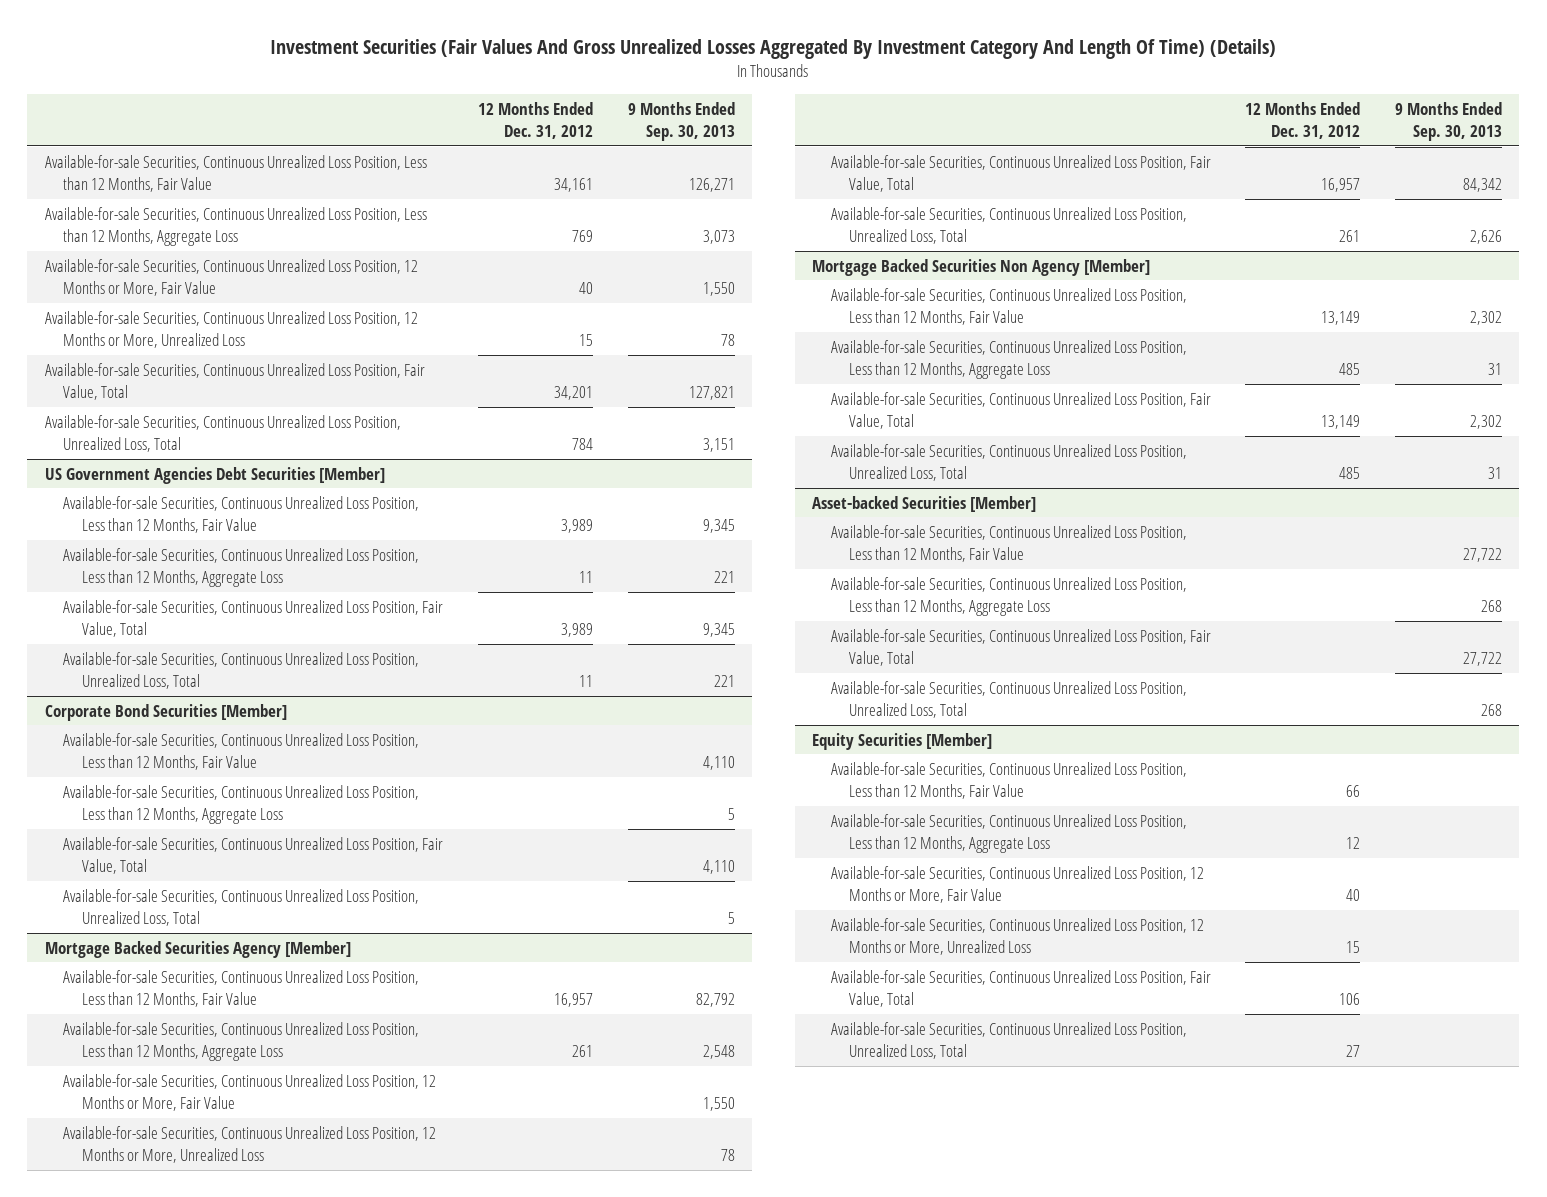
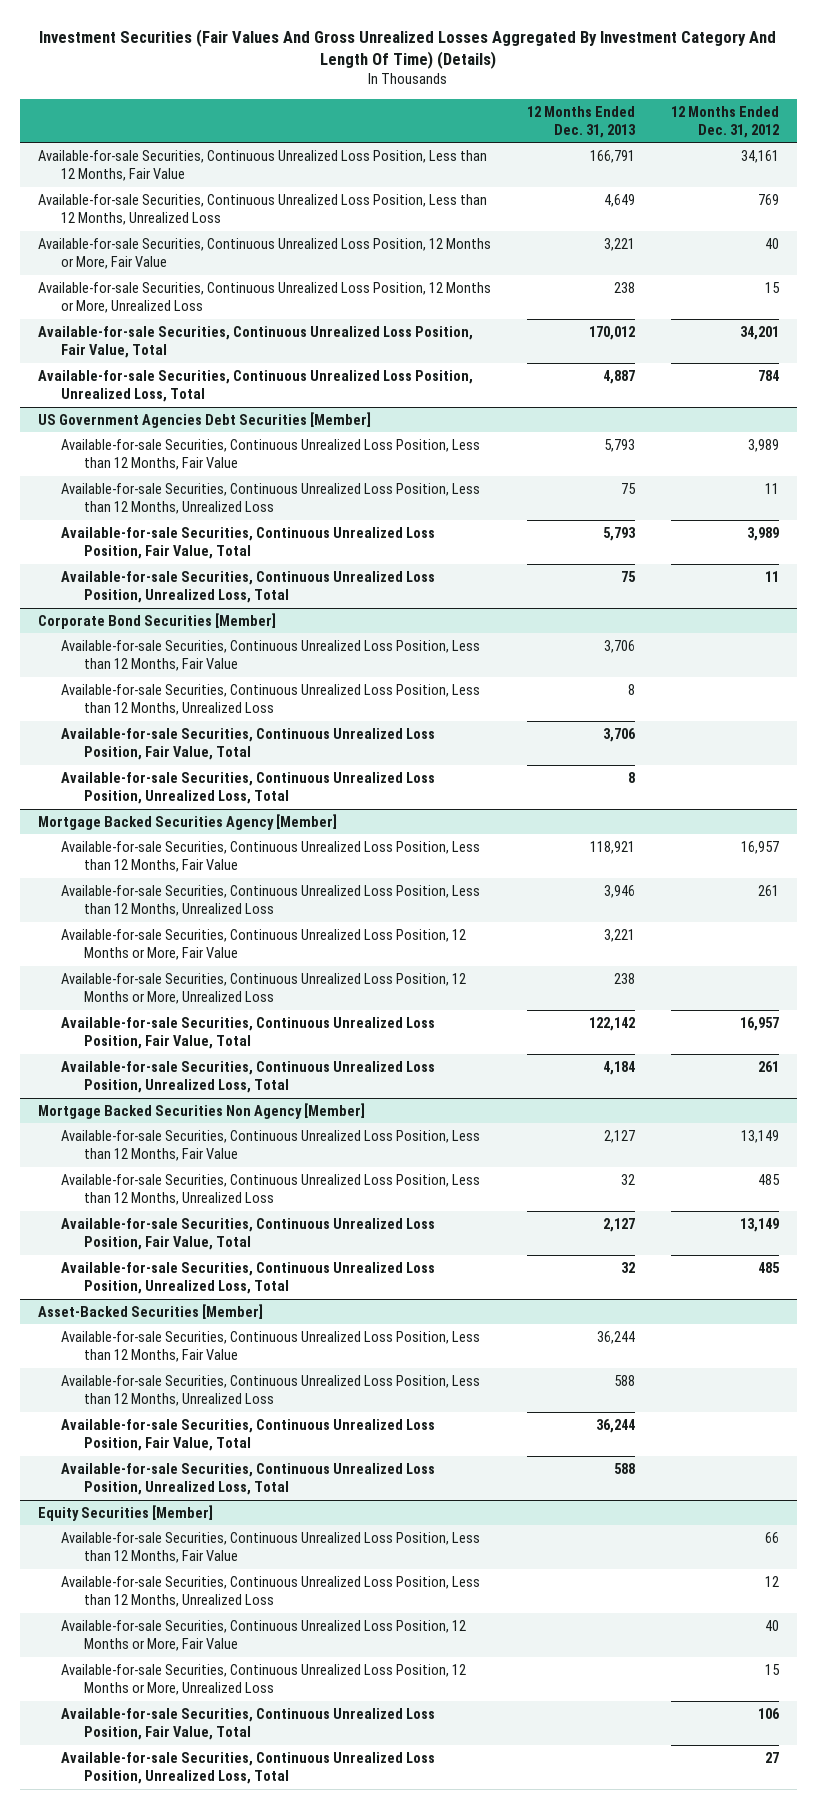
[627,101,735,142] 9 Months Ended Sep. 30, 2013 -> none
none -> [526,105,636,138] 12 Months Ended Dec. 31, 2013
[44,206,427,246] Available-for-sale Securities, Continuous Unrealized Loss Position, Less than 12 Months, Aggregate Loss -> [38,193,488,226] Available-for-sale Securities, Continuous Unrealized Loss Position, Less than 12 Months, Unrealized Loss
[63,547,420,587] Available-for-sale Securities, Continuous Unrealized Loss Position, Less than 12 Months, Aggregate Loss -> [61,482,481,515] Available-for-sale Securities, Continuous Unrealized Loss Position, Less than 12 Months, Unrealized Loss
[63,784,420,824] Available-for-sale Securities, Continuous Unrealized Loss Position, Less than 12 Months, Aggregate Loss -> [61,683,481,716] Available-for-sale Securities, Continuous Unrealized Loss Position, Less than 12 Months, Unrealized Loss
[63,1021,420,1061] Available-for-sale Securities, Continuous Unrealized Loss Position, Less than 12 Months, Aggregate Loss -> [61,884,481,917] Available-for-sale Securities, Continuous Unrealized Loss Position, Less than 12 Months, Unrealized Loss
[830,339,1187,379] Available-for-sale Securities, Continuous Unrealized Loss Position, Less than 12 Months, Aggregate Loss -> [61,1173,481,1206] Available-for-sale Securities, Continuous Unrealized Loss Position, Less than 12 Months, Unrealized Loss
[812,495,1037,512] Asset-backed Securities [Member] -> [38,1303,264,1319] Asset-Backed Securities [Member]
[830,576,1187,616] Available-for-sale Securities, Continuous Unrealized Loss Position, Less than 12 Months, Aggregate Loss -> [61,1374,481,1407] Available-for-sale Securities, Continuous Unrealized Loss Position, Less than 12 Months, Unrealized Loss
[830,813,1187,853] Available-for-sale Securities, Continuous Unrealized Loss Position, Less than 12 Months, Aggregate Loss -> [61,1575,481,1608] Available-for-sale Securities, Continuous Unrealized Loss Position, Less than 12 Months, Unrealized Loss

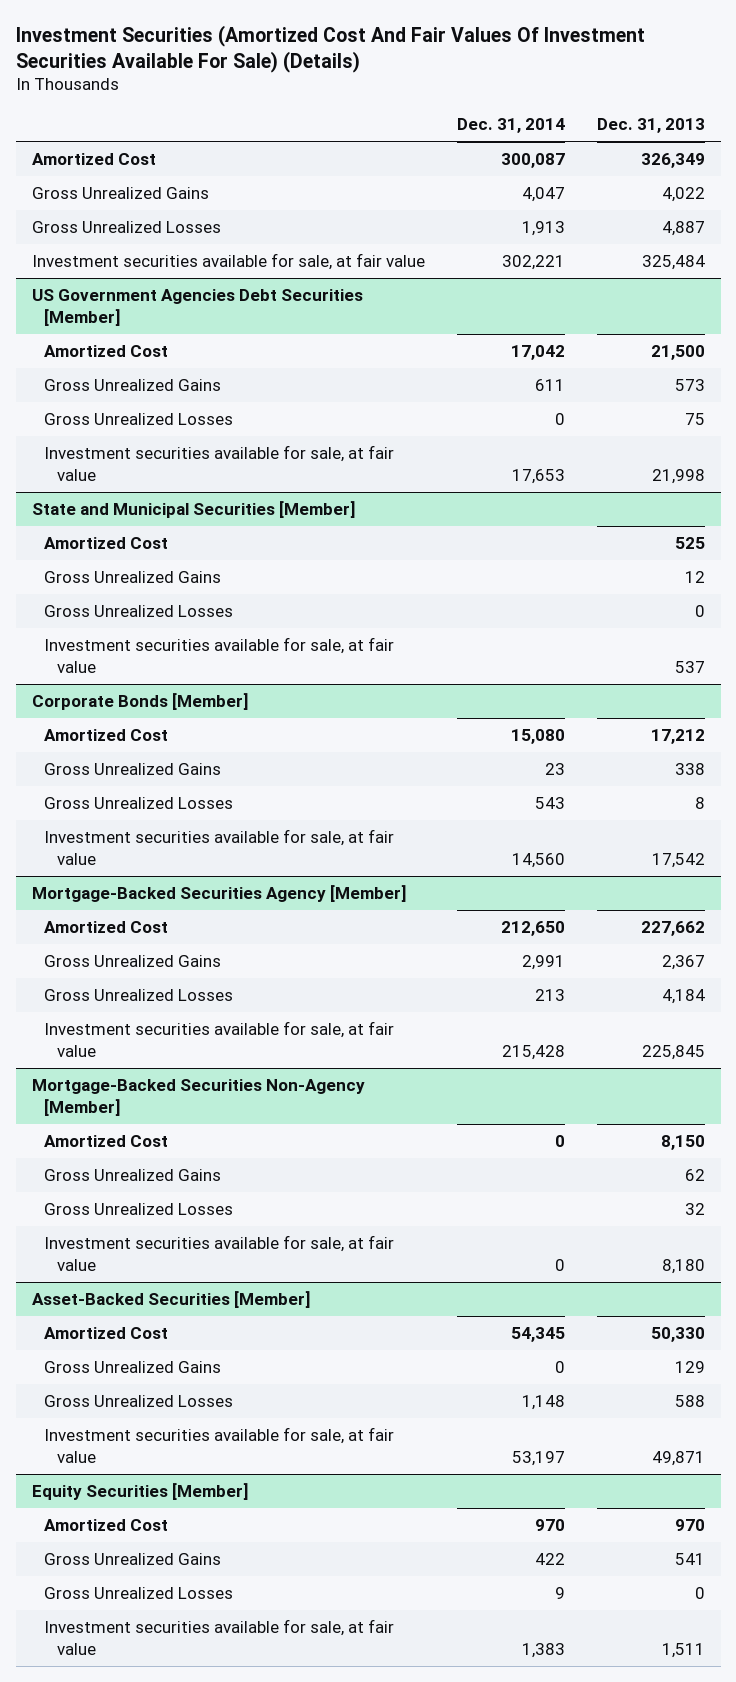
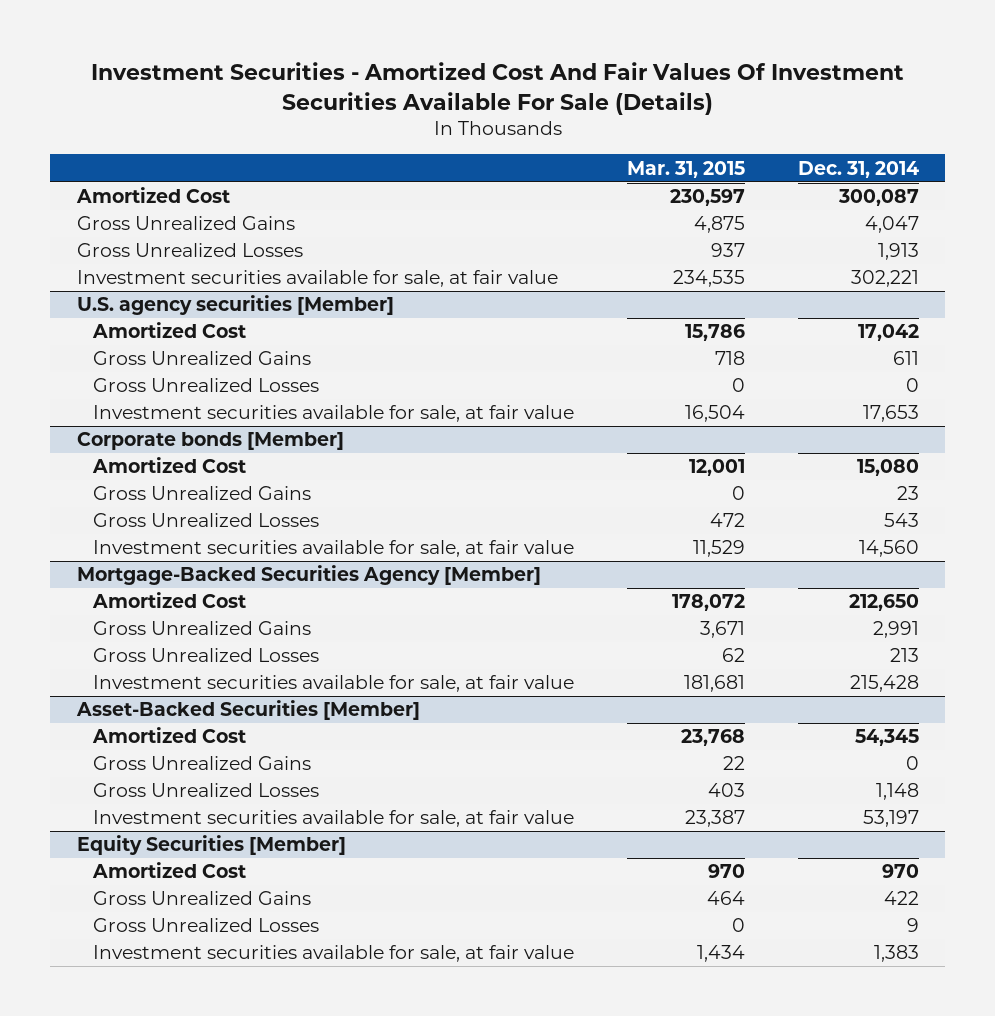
[15,24,645,73] Investment Securities (Amortized Cost And Fair Values Of Investment Securities Available For Sale) (Details) -> [90,61,904,115] Investment Securities - Amortized Cost And Fair Values Of Investment Securities Available For Sale (Details)
[596,118,705,134] Dec. 31, 2013 -> none
none -> [627,160,746,178] Mar. 31, 2015
[31,289,363,326] US Government Agencies Debt Securities [Member] -> [76,295,394,316] U.S. agency securities [Member]
[31,501,355,519] State and Municipal Securities [Member] -> none
[44,537,169,550] Amortized Cost -> none
[44,571,222,584] Gross Unrealized Gains -> none
[44,605,234,618] Gross Unrealized Losses -> none
[44,637,395,673] Investment securities available for sale, at fair value -> none
[31,693,248,711] Corporate Bonds [Member] -> [76,432,344,451] Corporate bonds [Member]
[31,1079,365,1116] Mortgage-Backed Securities Non-Agency [Member] -> none
[44,1135,169,1148] Amortized Cost -> none
[44,1169,222,1182] Gross Unrealized Gains -> none
[44,1203,234,1216] Gross Unrealized Losses -> none
[44,1235,395,1271] Investment securities available for sale, at fair value -> none

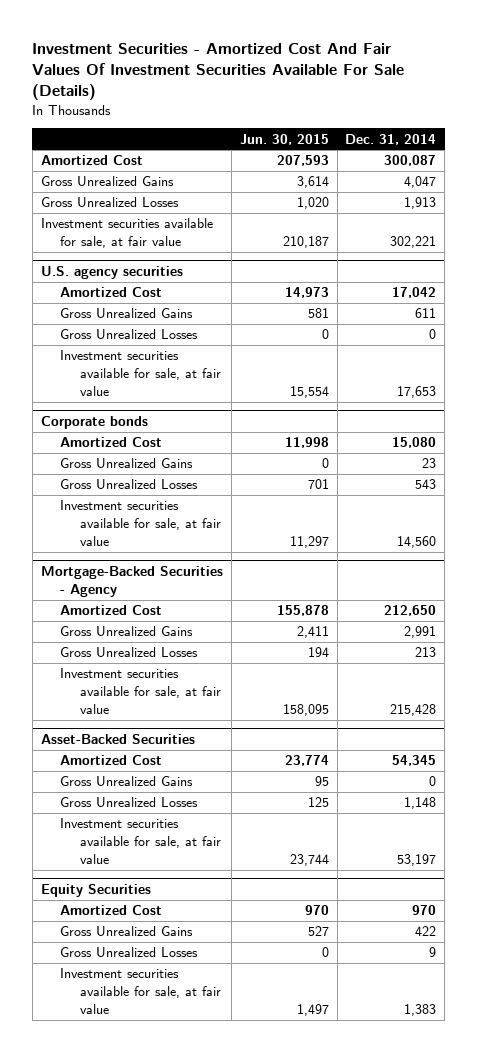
[627,160,746,178] Mar. 31, 2015 -> none
none -> [239,133,329,145] Jun. 30, 2015
[76,295,394,316] U.S. agency securities [Member] -> [40,266,183,280] U.S. agency securities
[76,432,344,451] Corporate bonds [Member] -> [40,416,148,430] Corporate bonds
[76,565,541,586] Mortgage-Backed Securities Agency [Member] -> [40,566,223,597] Mortgage-Backed Securities - Agency
[75,700,420,721] Asset-Backed Securities [Member] -> [40,734,195,745] Asset-Backed Securities
[76,835,346,856] Equity Securities [Member] -> [40,884,151,898] Equity Securities

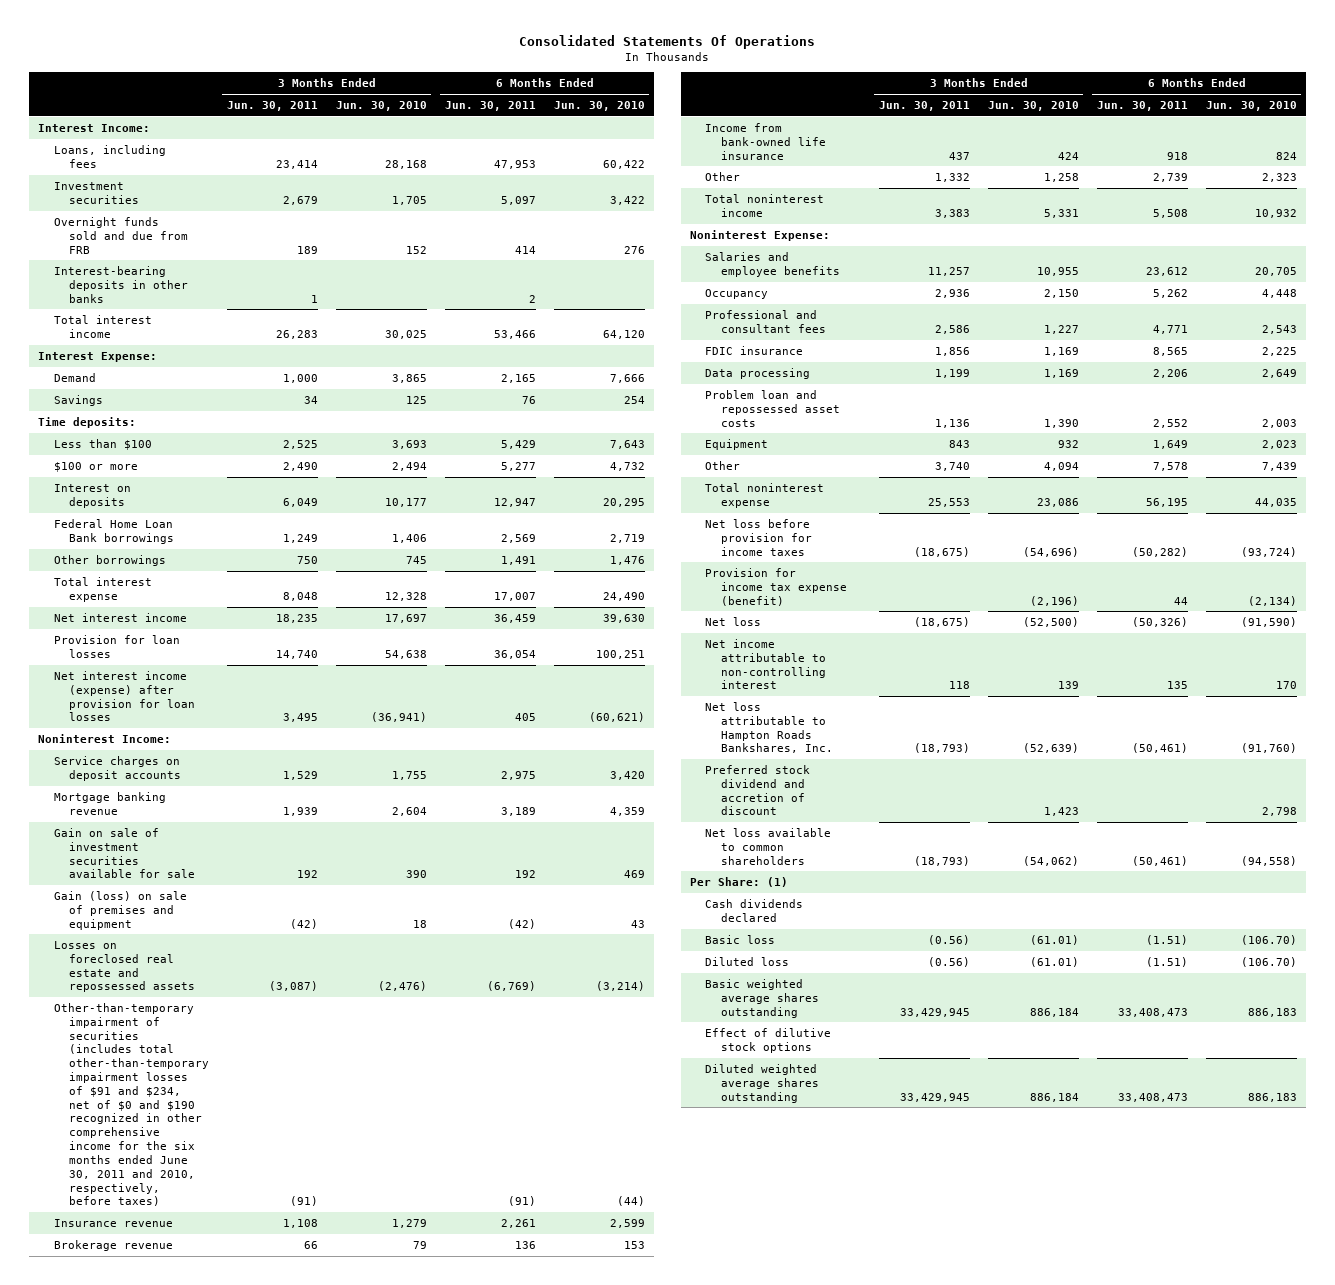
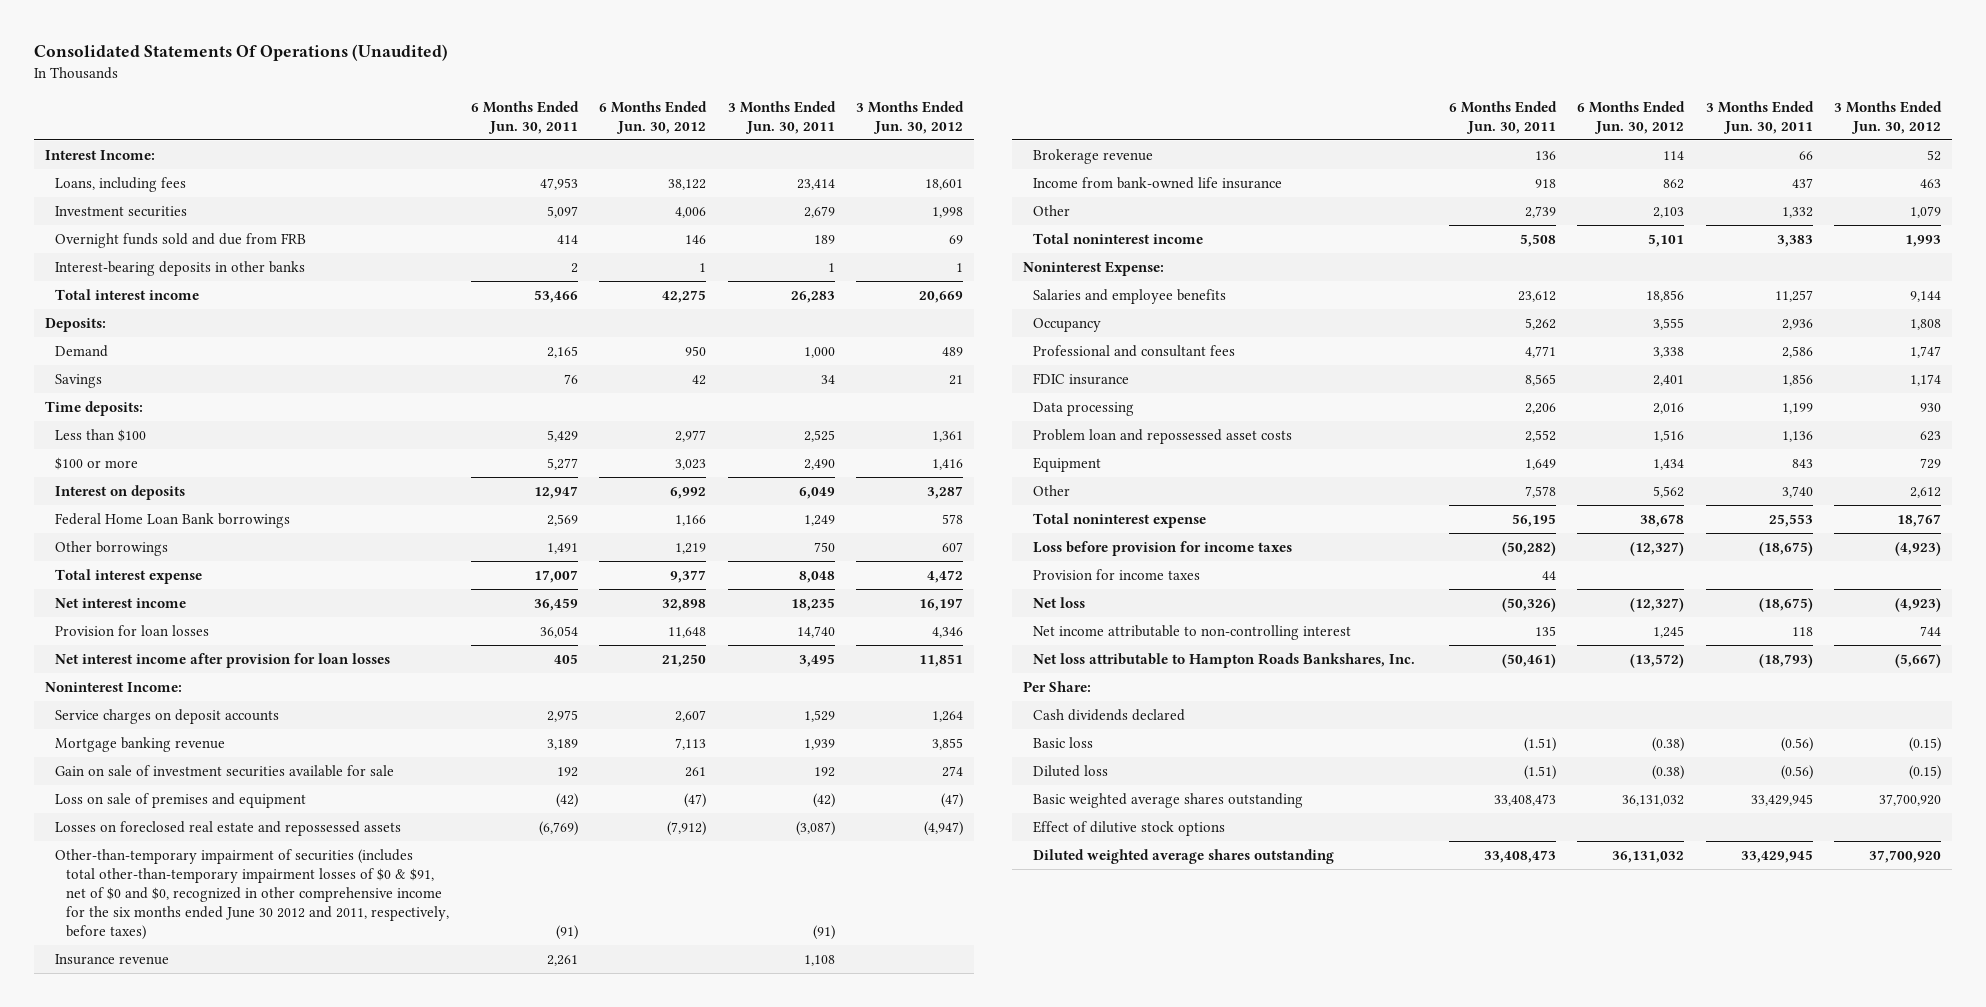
[519,35,816,50] Consolidated Statements Of Operations -> [33,44,448,62] Consolidated Statements Of Operations (Unaudited)
[335,101,427,112] Jun. 30, 2010 -> none
[553,101,645,112] Jun. 30, 2010 -> none
none -> [599,100,708,134] 6 Months Ended Jun. 30, 2012
none -> [856,100,965,134] 3 Months Ended Jun. 30, 2012
[38,351,158,362] Interest Expense: -> none
none -> [44,317,106,332] Deposits:
[53,670,195,722] Net interest income (expense) after provision for loan losses -> [55,652,391,668] Net interest income after provision for loan losses
[53,890,187,930] Gain (loss) on sale of premises and equipment -> [55,792,307,808] Loss on sale of premises and equipment
[53,1002,209,1207] Other-than-temporary impairment of securities (includes total other-than-temporary impairment losses of $91 and $234, net of $0 and $190 recognized in other comprehensive income for the six months ended June 30, 2011 and 2010, respectively, before taxes) -> [55,848,449,941] Other-than-temporary impairment of securities (includes total other-than-temporary impairment losses of $0 & $91, net of $0 and $0, recognized in other comprehensive income for the six months ended June 30 2012 and 2011, respectively, before taxes)
[705,518,812,556] Net loss before provision for income taxes -> [1033,540,1293,556] Loss before provision for income taxes
[705,567,847,606] Provision for income tax expense (benefit) -> [1033,568,1201,580] Provision for income taxes
[705,764,811,816] Preferred stock dividend and accretion of discount -> none
[705,827,832,865] Net loss available to common shareholders -> none
[690,876,789,887] Per Share: (1) -> [1022,680,1091,692] Per Share:

